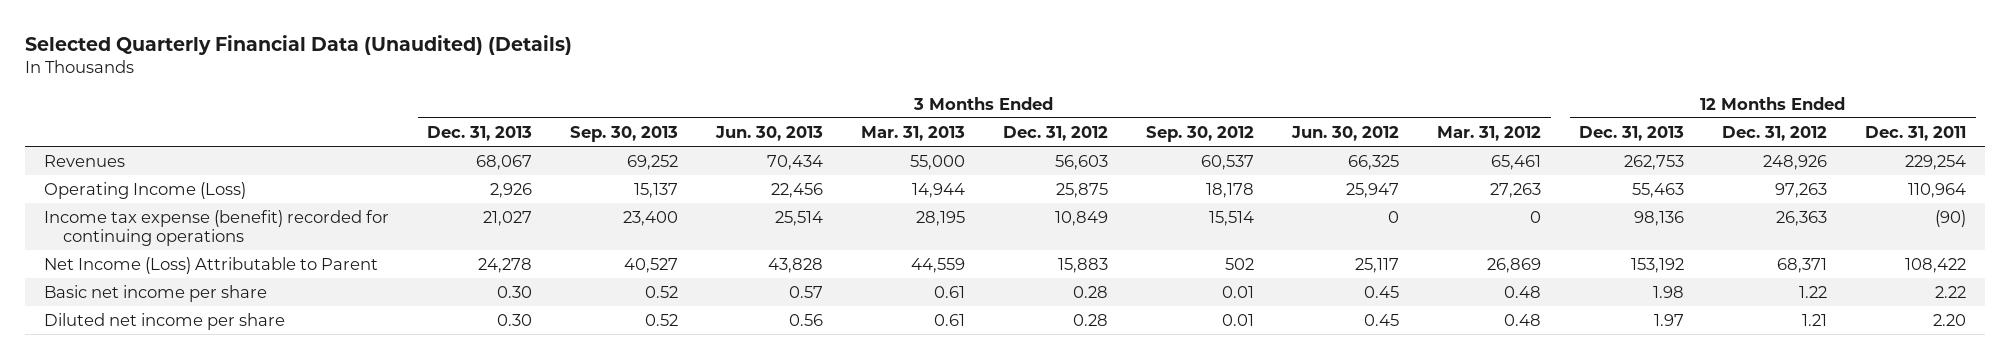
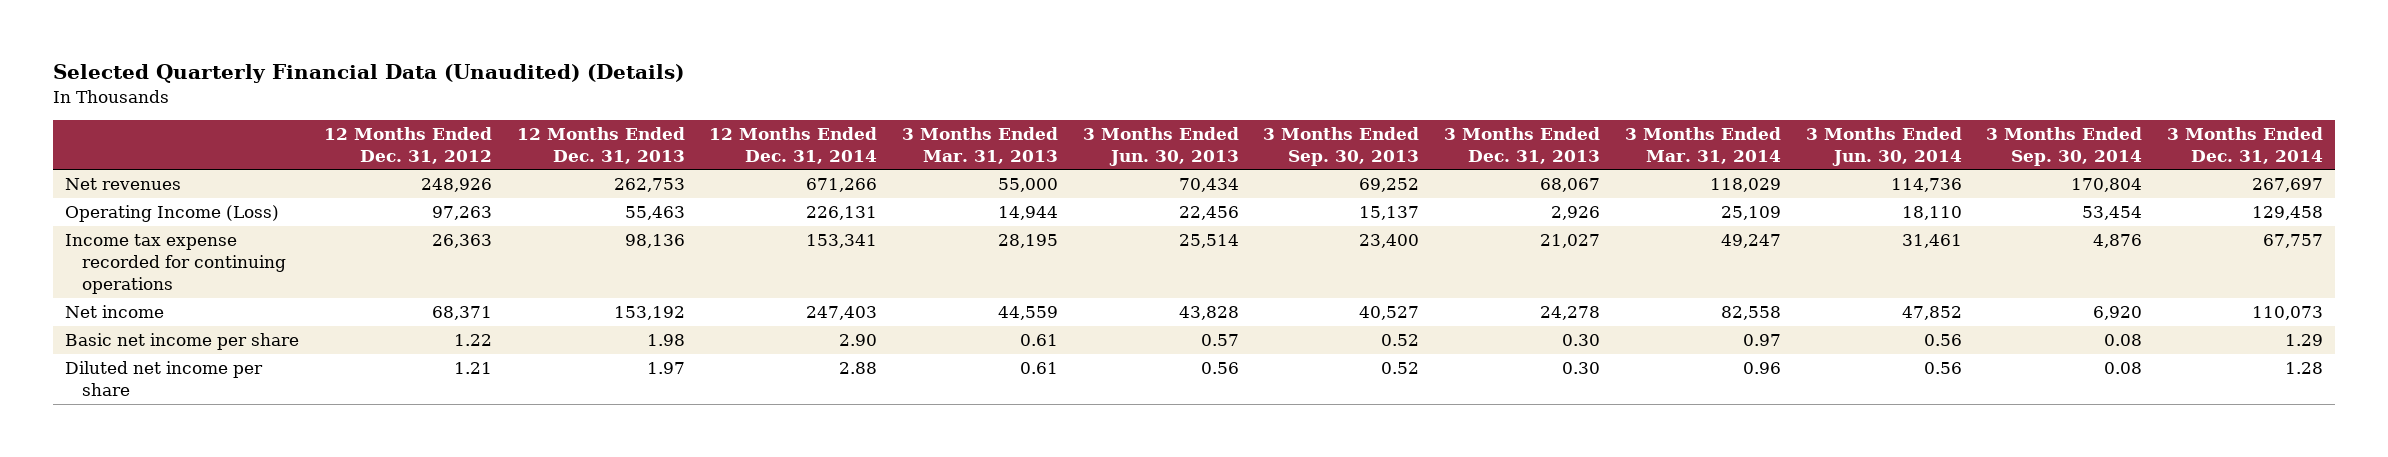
[1003,125,1109,141] Dec. 31, 2012 -> none
[1146,125,1255,142] Sep. 30, 2012 -> none
[1291,125,1400,141] Jun. 30, 2012 -> none
[1437,125,1542,141] Mar. 31, 2012 -> none
[1865,125,1967,141] Dec. 31, 2011 -> none
none -> [709,126,878,164] 12 Months Ended Dec. 31, 2014
none -> [1624,126,1781,164] 3 Months Ended Mar. 31, 2014
none -> [1805,126,1962,166] 3 Months Ended Jun. 30, 2014
none -> [1986,126,2143,166] 3 Months Ended Sep. 30, 2014
none -> [2167,126,2324,164] 3 Months Ended Dec. 31, 2014
[44,154,126,167] Revenues -> [65,178,182,191] Net revenues
[44,209,390,247] Income tax expense (benefit) recorded for continuing operations -> [65,234,287,295] Income tax expense recorded for continuing operations
[44,256,379,274] Net Income (Loss) Attributable to Parent -> [65,305,165,319] Net income

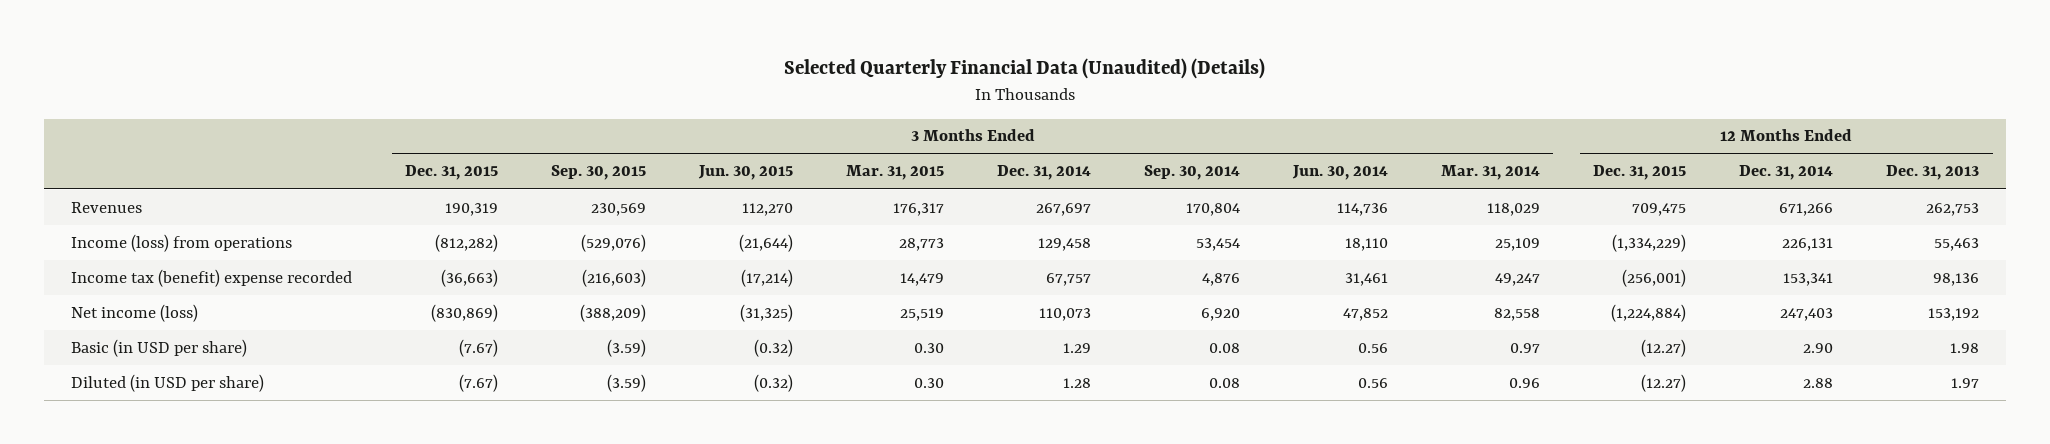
[323,126,492,164] 12 Months Ended Dec. 31, 2012 -> none
[901,126,1058,164] 3 Months Ended Mar. 31, 2013 -> none
[1082,126,1239,166] 3 Months Ended Jun. 30, 2013 -> none
[1263,126,1420,166] 3 Months Ended Sep. 30, 2013 -> none
[1444,126,1601,164] 3 Months Ended Dec. 31, 2013 -> none
none -> [404,165,498,181] Dec. 31, 2015
none -> [550,165,646,181] Sep. 30, 2015
none -> [698,165,794,181] Jun. 30, 2015
none -> [846,165,945,181] Mar. 31, 2015
none -> [1593,165,1687,181] Dec. 31, 2015
[65,178,182,191] Net revenues -> [70,201,142,213] Revenues
[65,205,280,223] Operating Income (Loss) -> [70,233,292,252] Income (loss) from operations
[65,234,287,295] Income tax expense recorded for continuing operations -> [70,268,352,287] Income tax (benefit) expense recorded
[65,305,165,319] Net income -> [70,303,198,322] Net income (loss)
[65,333,300,351] Basic net income per share -> [70,338,247,357] Basic (in USD per share)
[65,361,264,397] Diluted net income per share -> [70,373,264,392] Diluted (in USD per share)

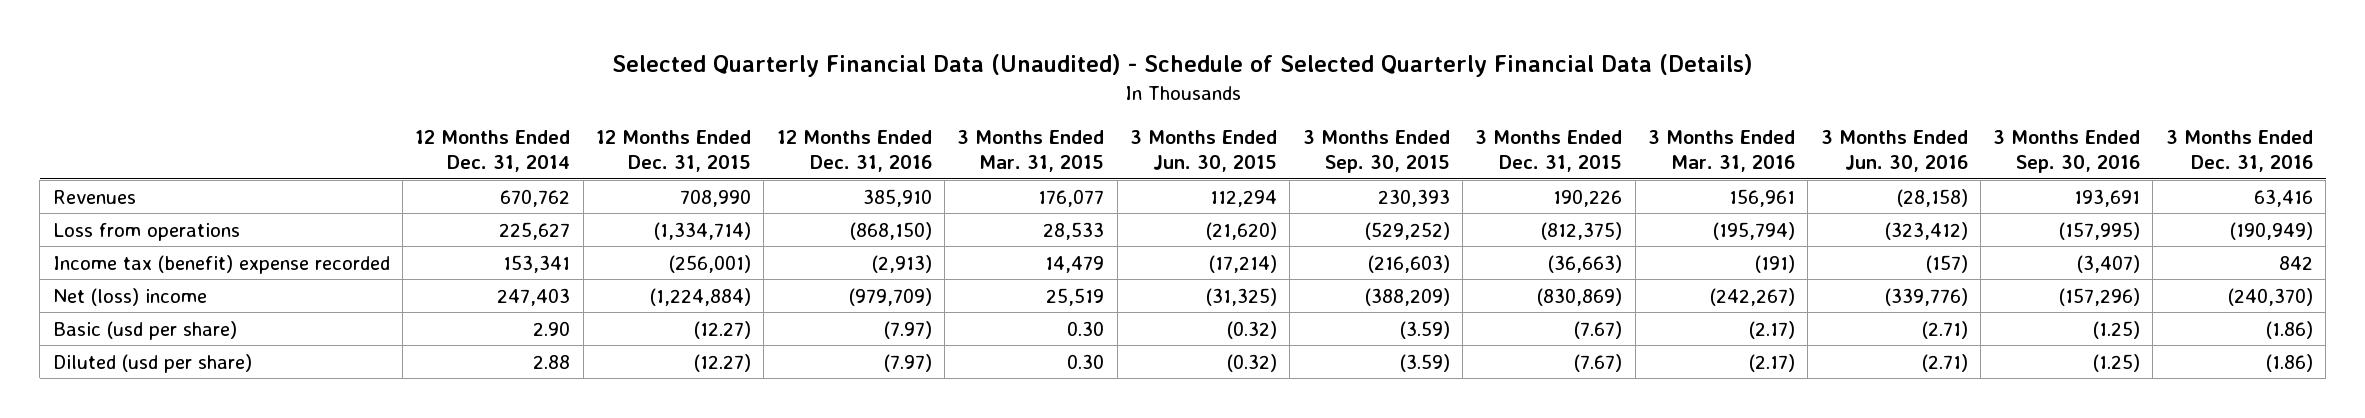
[784,57,1266,79] Selected Quarterly Financial Data (Unaudited) (Details) -> [611,54,1753,78] Selected Quarterly Financial Data (Unaudited) - Schedule of Selected Quarterly Financial Data (Details)
[997,165,1092,181] Dec. 31, 2014 -> none
[1144,165,1241,181] Sep. 30, 2014 -> none
[1292,165,1389,181] Jun. 30, 2014 -> none
[1441,165,1541,181] Mar. 31, 2014 -> none
[1886,165,1980,181] Dec. 31, 2013 -> none
none -> [776,130,932,173] 12 Months Ended Dec. 31, 2016
none -> [1647,130,1795,173] 3 Months Ended Mar. 31, 2016
none -> [1820,130,1968,173] 3 Months Ended Jun. 30, 2016
none -> [1993,130,2141,174] 3 Months Ended Sep. 30, 2016
none -> [2165,130,2313,173] 3 Months Ended Dec. 31, 2016
[444,202,498,216] 190,319 -> [1553,188,1623,207] 190,226
[590,202,646,216] 230,569 -> [1377,188,1450,207] 230,393
[742,202,794,216] 112,270 -> [1209,189,1277,207] 112,294
[893,202,945,216] 176,317 -> [1038,188,1105,207] 176,077
[1632,202,1687,216] 709,475 -> [679,188,751,207] 708,990
[1779,202,1834,216] 671,266 -> [500,188,571,207] 670,762
[70,233,292,252] Income (loss) from operations -> [52,222,240,241] Loss from operations
[434,233,498,252] (812,282) -> [1541,221,1623,240] (812,375)
[580,233,646,252] (529,076) -> [1364,221,1450,240] (529,252)
[739,233,794,252] (21,644) -> [1205,221,1277,240] (21,620)
[899,237,945,251] 28,773 -> [1043,221,1105,240] 28,533
[1612,233,1687,252] (1,334,229) -> [653,221,751,240] (1,334,714)
[1782,237,1834,251] 226,131 -> [499,221,571,240] 225,627
[70,303,198,322] Net income (loss) -> [52,287,207,306] Net (loss) income
[70,338,247,357] Basic (in USD per share) -> [52,320,237,340] Basic (usd per share)
[70,373,264,392] Diluted (in USD per share) -> [52,353,252,373] Diluted (usd per share)

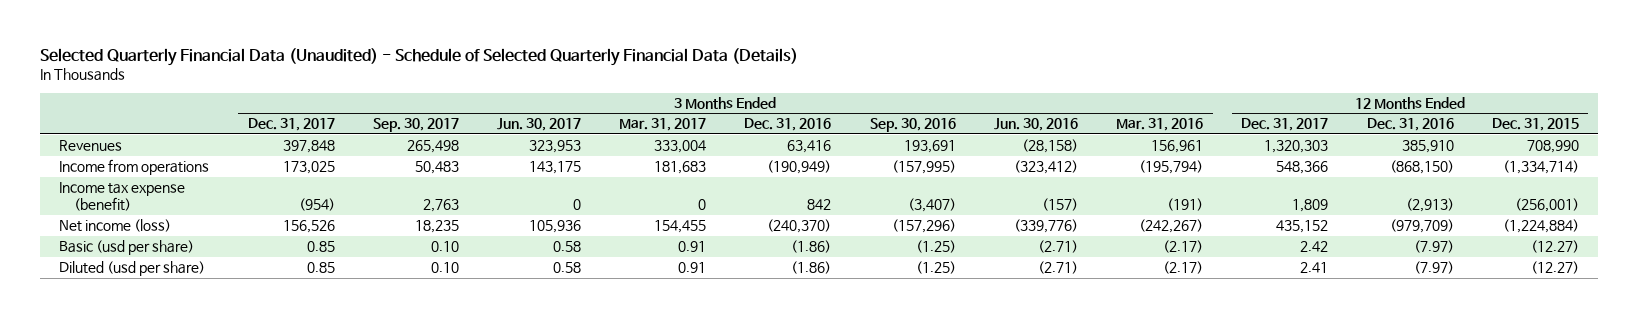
[415,130,571,173] 12 Months Ended Dec. 31, 2014 -> none
[957,130,1105,173] 3 Months Ended Mar. 31, 2015 -> none
[1129,130,1277,173] 3 Months Ended Jun. 30, 2015 -> none
[1302,130,1450,174] 3 Months Ended Sep. 30, 2015 -> none
[1475,130,1623,173] 3 Months Ended Dec. 31, 2015 -> none
none -> [247,118,335,132] Dec. 31, 2017
none -> [372,118,459,133] Sep. 30, 2017
none -> [496,118,581,132] Jun. 30, 2017
none -> [619,118,707,132] Mar. 31, 2017
none -> [1241,118,1329,132] Dec. 31, 2017
[52,222,240,241] Loss from operations -> [59,159,210,176] Income from operations
[52,254,390,274] Income tax (benefit) expense recorded -> [59,182,186,212] Income tax expense (benefit)
[52,287,207,306] Net (loss) income -> [59,219,172,233] Net income (loss)

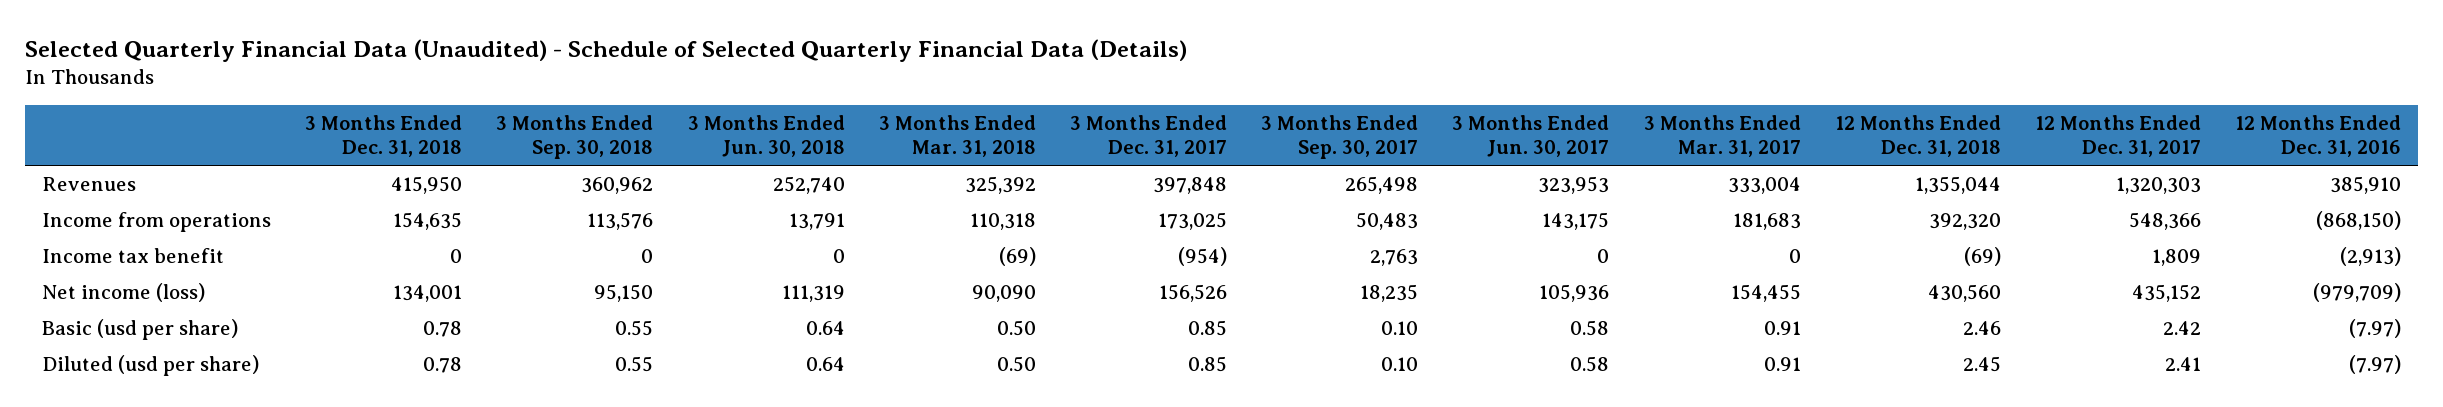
[744,118,832,132] Dec. 31, 2016 -> none
[869,118,956,133] Sep. 30, 2016 -> none
[993,118,1078,132] Jun. 30, 2016 -> none
[1116,118,1204,132] Mar. 31, 2016 -> none
[1491,118,1579,132] Dec. 31, 2015 -> none
none -> [305,115,463,158] 3 Months Ended Dec. 31, 2018
none -> [496,115,654,160] 3 Months Ended Sep. 30, 2018
none -> [687,115,845,158] 3 Months Ended Jun. 30, 2018
none -> [878,115,1036,158] 3 Months Ended Mar. 31, 2018
none -> [1834,115,2001,158] 12 Months Ended Dec. 31, 2018
[59,182,186,212] Income tax expense (benefit) -> [42,248,225,264] Income tax benefit

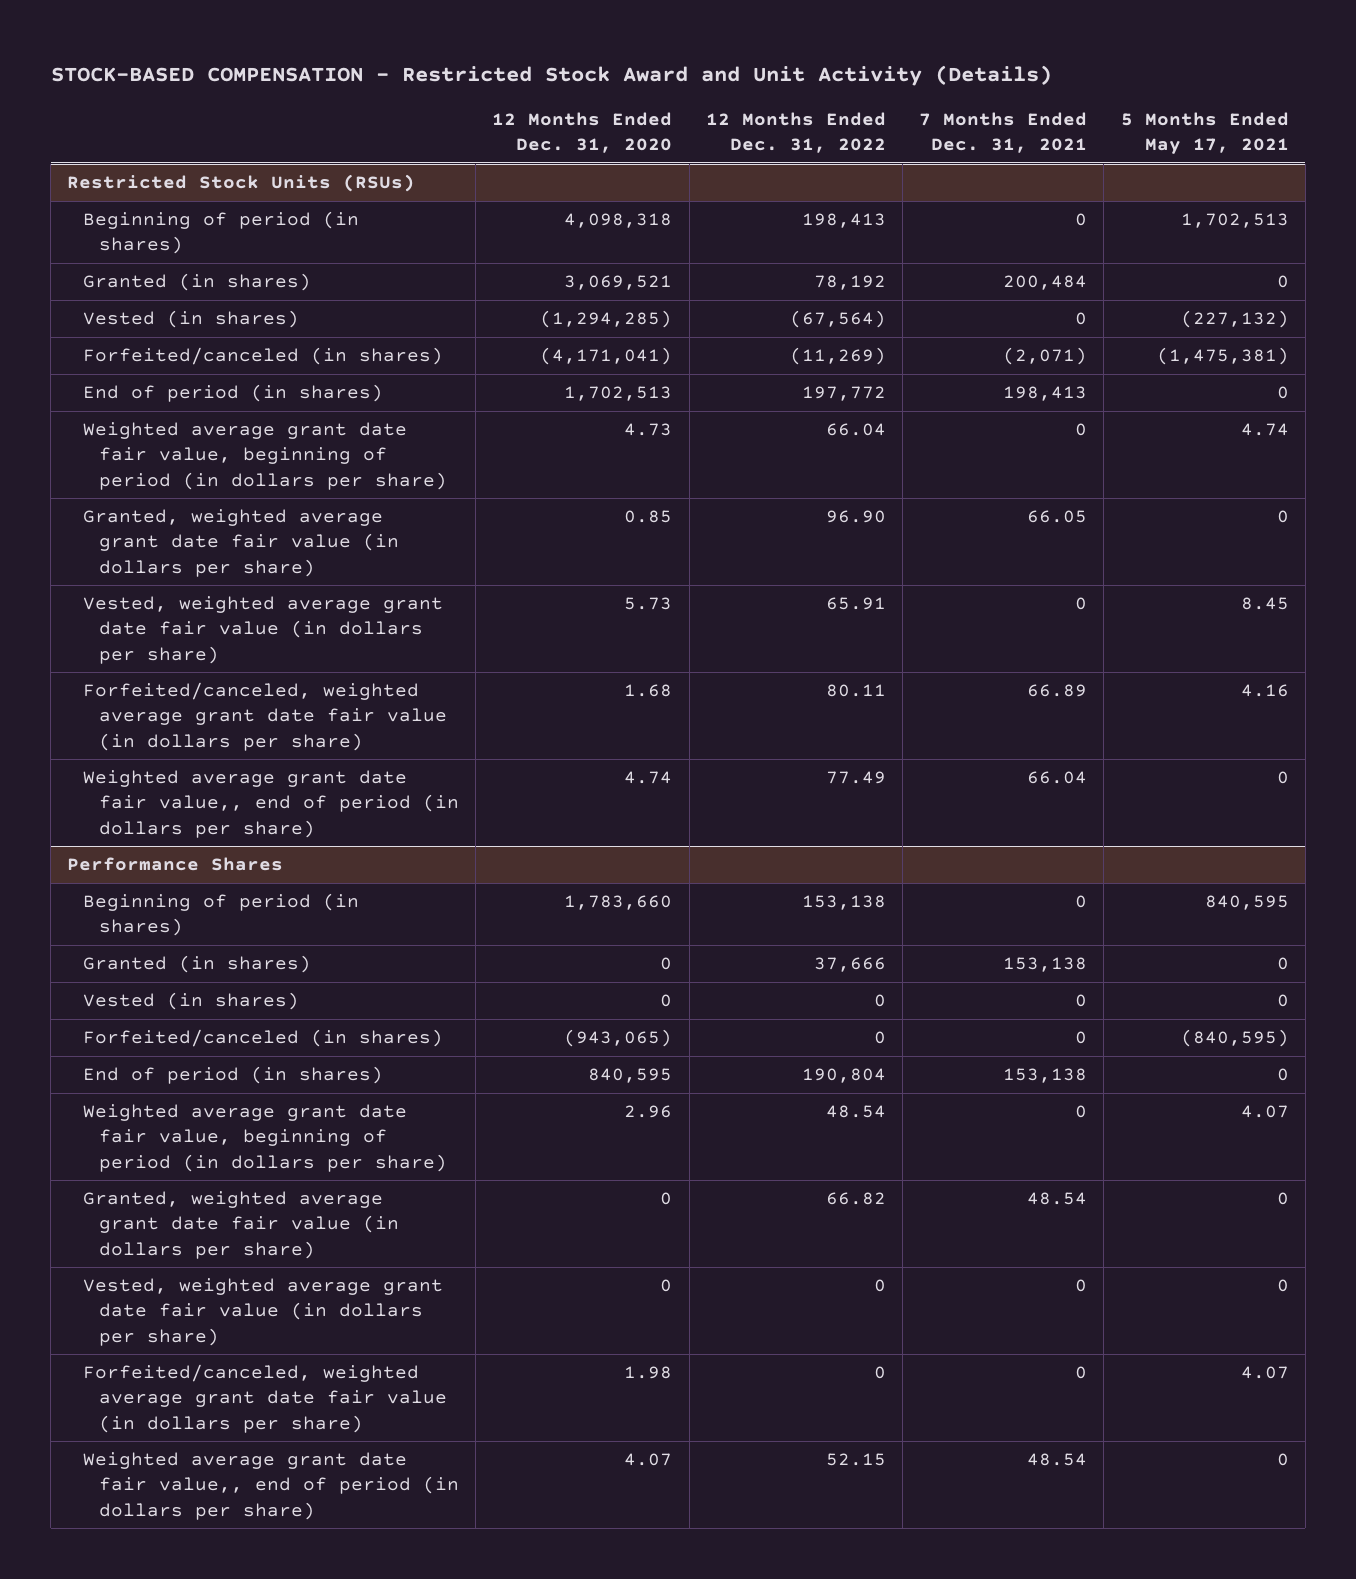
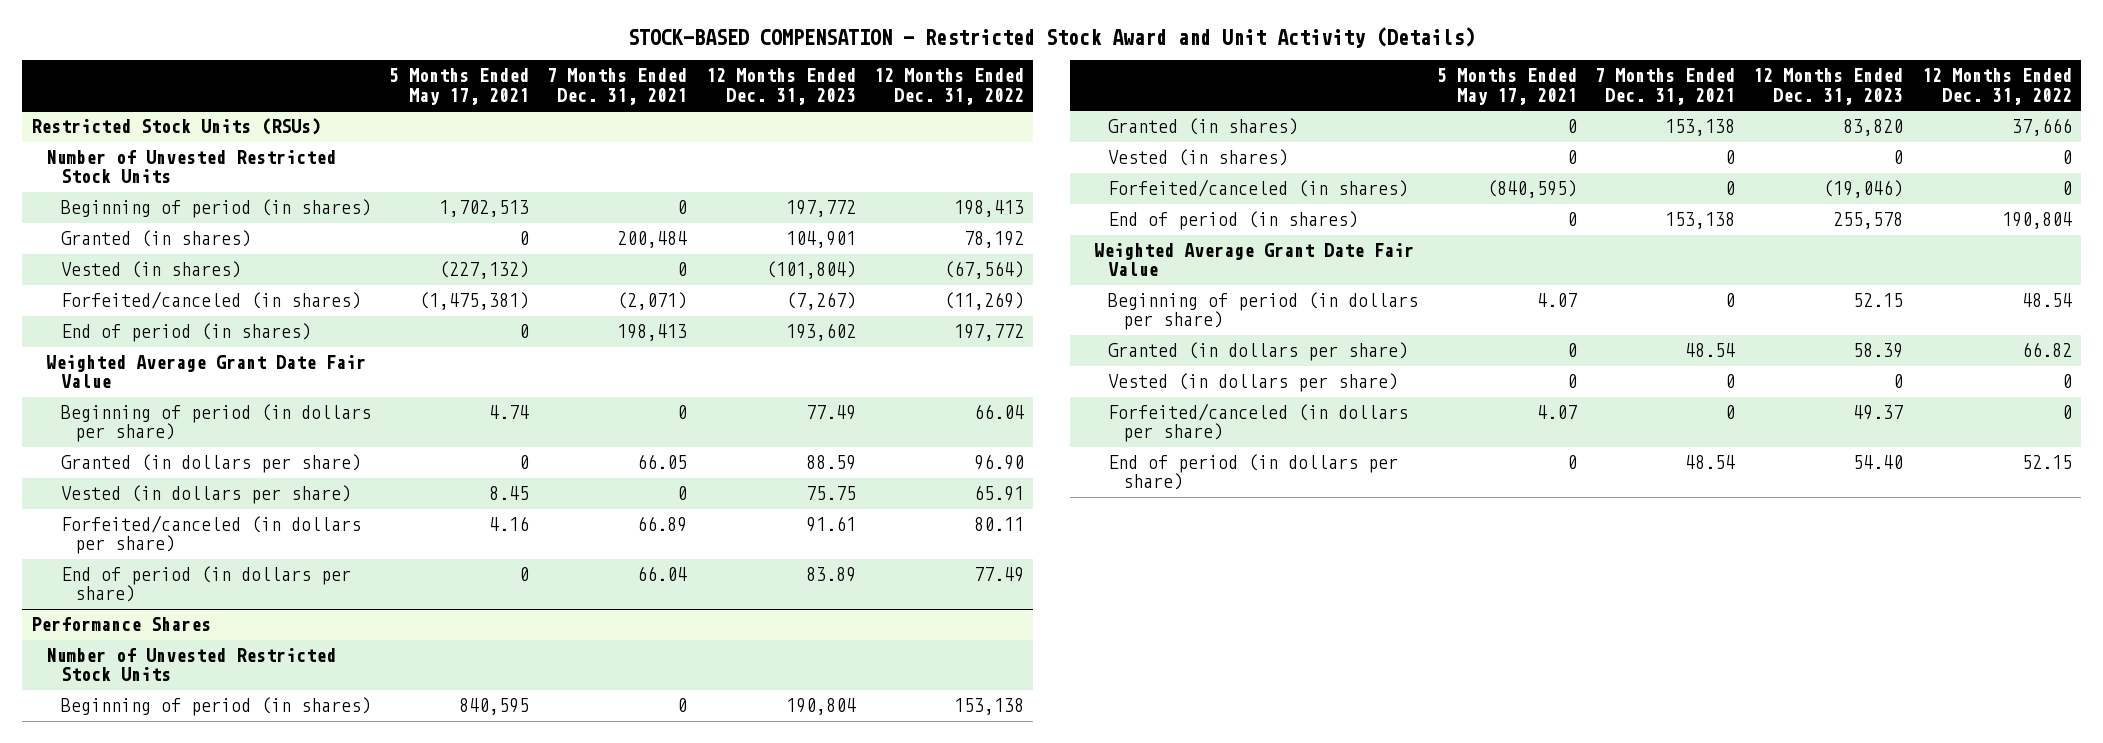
[492,111,673,154] 12 Months Ended Dec. 31, 2020 -> none
none -> [705,68,856,105] 12 Months Ended Dec. 31, 2023
none -> [46,150,337,184] Number of Unvested Restricted Stock Units
none -> [46,355,367,389] Weighted Average Grant Date Fair Value
[83,422,447,490] Weighted average grant date fair value, beginning of period (in dollars per share) -> [60,404,371,443] Beginning of period (in dollars per share)
[83,509,399,577] Granted, weighted average grant date fair value (in dollars per share) -> [60,454,361,474] Granted (in dollars per share)
[83,596,444,664] Vested, weighted average grant date fair value (in dollars per share) -> [60,485,351,505] Vested (in dollars per share)
[83,682,447,751] Forfeited/canceled, weighted average grant date fair value (in dollars per share) -> [60,515,361,555] Forfeited/canceled (in dollars per share)
[83,770,459,838] Weighted average grant date fair value,, end of period (in dollars per share) -> [60,566,351,603] End of period (in dollars per share)
none -> [46,648,337,682] Number of Unvested Restricted Stock Units
none -> [1093,243,1414,277] Weighted Average Grant Date Fair Value
[83,1104,447,1172] Weighted average grant date fair value, beginning of period (in dollars per share) -> [1108,292,1419,331] Beginning of period (in dollars per share)
[83,1191,399,1259] Granted, weighted average grant date fair value (in dollars per share) -> [1108,342,1409,362] Granted (in dollars per share)
[83,1278,444,1346] Vested, weighted average grant date fair value (in dollars per share) -> [1108,373,1399,393] Vested (in dollars per share)
[83,1364,447,1433] Forfeited/canceled, weighted average grant date fair value (in dollars per share) -> [1108,403,1409,443] Forfeited/canceled (in dollars per share)
[83,1452,459,1520] Weighted average grant date fair value,, end of period (in dollars per share) -> [1108,454,1399,491] End of period (in dollars per share)

